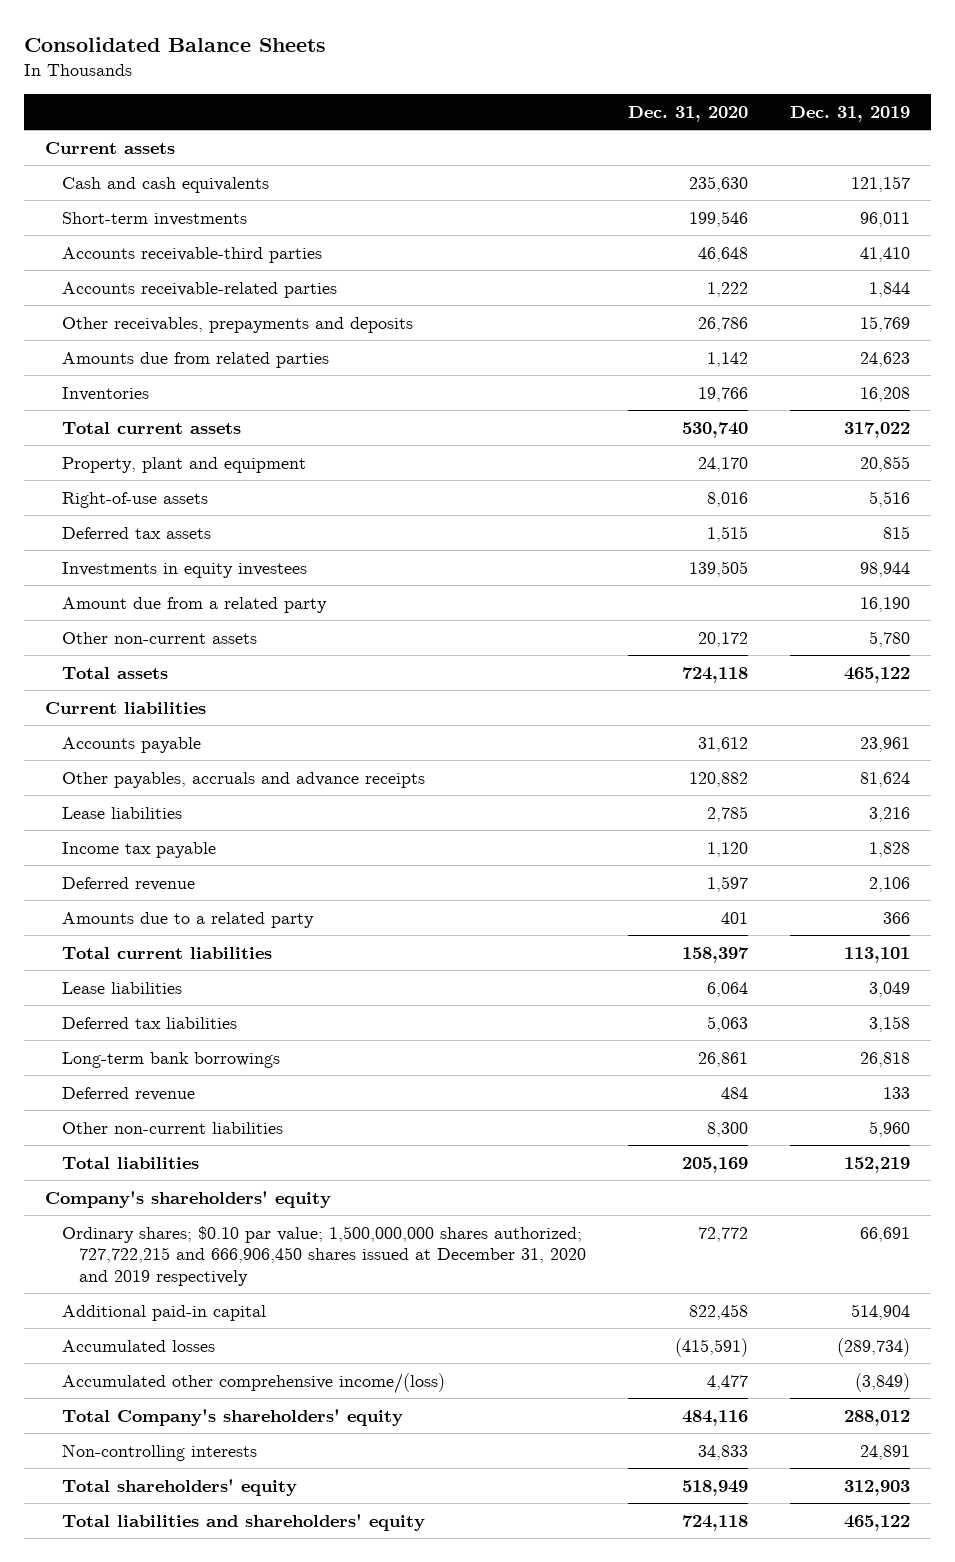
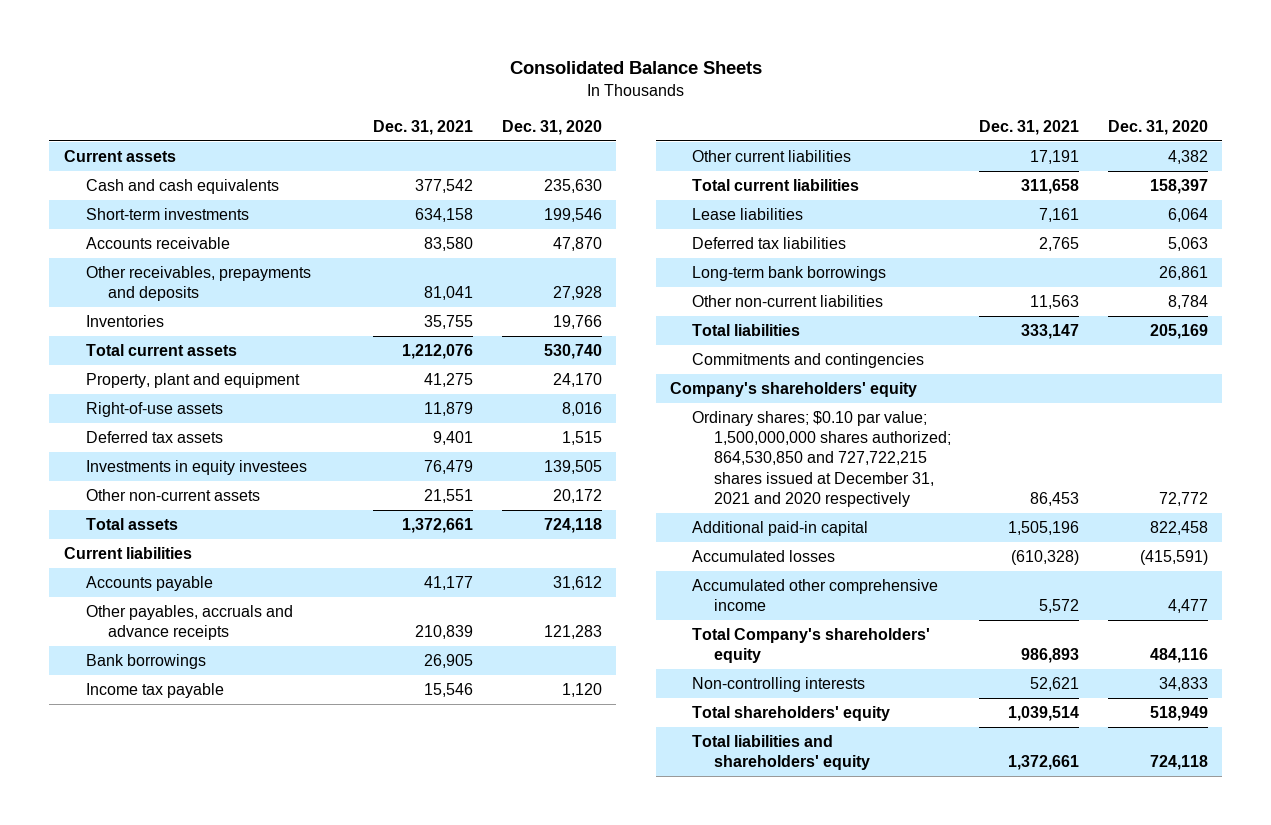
[789,105,910,122] Dec. 31, 2019 -> none
none -> [373,119,474,135] Dec. 31, 2021
[61,281,337,298] Accounts receivable-related parties -> none
[61,351,329,368] Amounts due from related parties -> none
[61,246,322,263] Accounts receivable-third parties -> [85,237,230,250] Accounts receivable
[697,246,748,262] 46,648 -> [552,237,602,252] 47,870
[697,316,748,332] 26,786 -> [552,286,602,301] 27,928
[61,596,327,613] Amount due from a related party -> none
[61,806,182,819] Lease liabilities -> none
[688,771,748,787] 120,882 -> [543,625,602,640] 121,283
none -> [85,654,206,670] Bank borrowings
[61,876,195,891] Deferred revenue -> none
[61,911,314,928] Amounts due to a related party -> none
none -> [691,150,851,163] Other current liabilities
[61,1086,195,1101] Deferred revenue -> none
[706,1121,748,1137] 8,300 -> [1167,295,1208,310] 8,784
none -> [691,353,924,369] Commitments and contingencies
[61,1225,586,1287] Ordinary shares; $0.10 par value; 1,500,000,000 shares authorized; 727,722,215 and 666,906,450 shares issued at December 31, 2020 and 2019 respectively -> [691,411,952,507] Ordinary shares; $0.10 par value; 1,500,000,000 shares authorized; 864,530,850 and 727,722,215 shares issued at December 31, 2021 and 2020 respectively
[61,1372,445,1394] Accumulated other comprehensive income/(loss) -> [691,579,938,612] Accumulated other comprehensive income

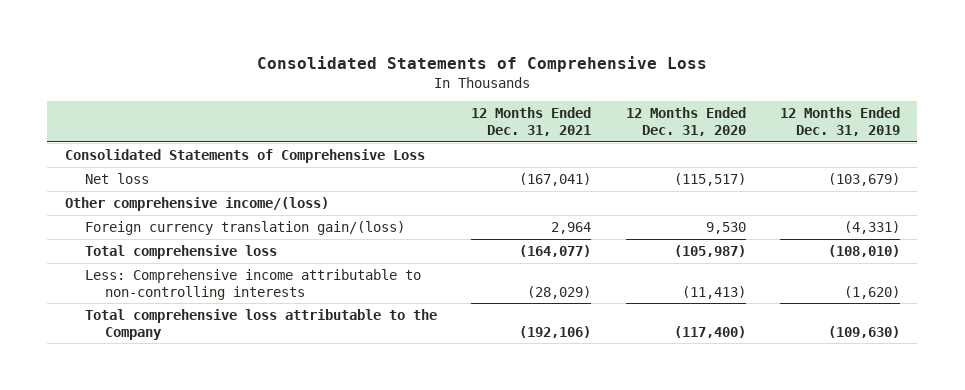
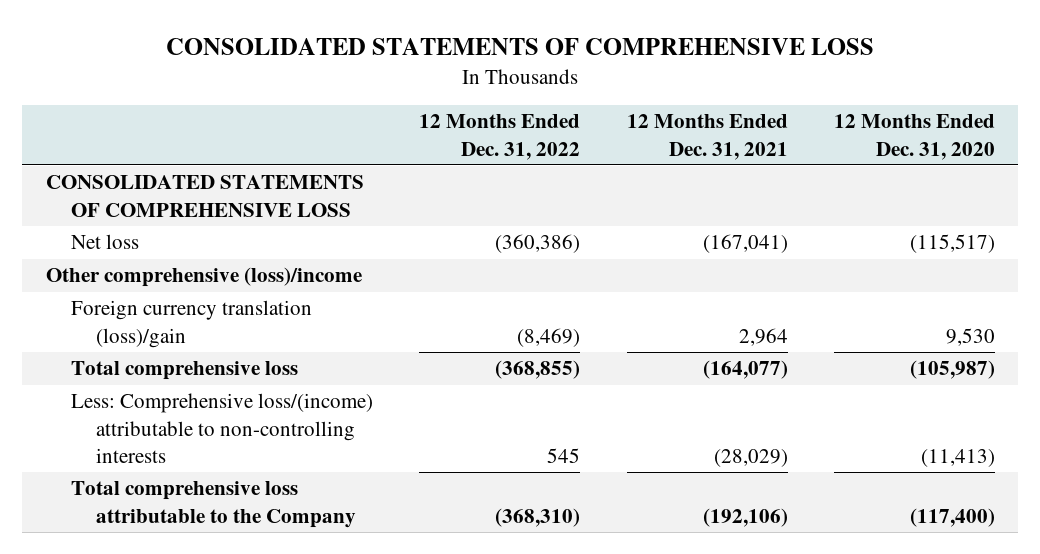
[257,55,708,72] Consolidated Statements of Comprehensive Loss -> [166,38,875,56] CONSOLIDATED STATEMENTS OF COMPREHENSIVE LOSS
[780,107,901,137] 12 Months Ended Dec. 31, 2019 -> none
none -> [419,114,581,160] 12 Months Ended Dec. 31, 2022
[64,148,425,163] Consolidated Statements of Comprehensive Loss -> [45,175,364,217] CONSOLIDATED STATEMENTS OF COMPREHENSIVE LOSS
[64,196,329,211] Other comprehensive income/(loss) -> [45,267,362,288] Other comprehensive (loss)/income
[84,220,405,235] Foreign currency translation gain/(loss) -> [70,300,312,348] Foreign currency translation (loss)/gain
[84,268,421,300] Less: Comprehensive income attributable to non-controlling interests -> [70,393,373,463] Less: Comprehensive loss/(income) attributable to non-controlling interests

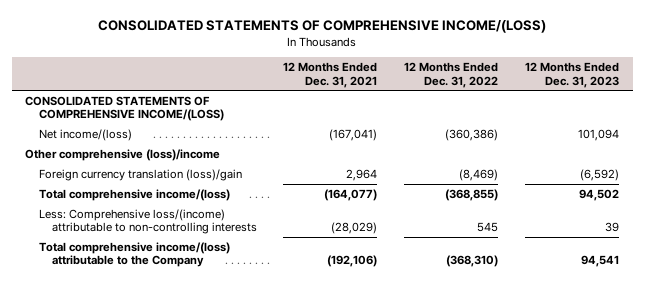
[166,38,875,56] CONSOLIDATED STATEMENTS OF COMPREHENSIVE LOSS -> [98,20,547,34] CONSOLIDATED STATEMENTS OF COMPREHENSIVE INCOME/(LOSS)
[833,114,995,160] 12 Months Ended Dec. 31, 2020 -> none
none -> [525,62,620,88] 12 Months Ended Dec. 31, 2023
[45,175,364,217] CONSOLIDATED STATEMENTS OF COMPREHENSIVE LOSS -> [25,95,224,122] CONSOLIDATED STATEMENTS OF COMPREHENSIVE INCOME/(LOSS)
[70,234,139,250] Net loss -> [38,128,132,141] Net income/(loss)
[70,361,298,381] Total comprehensive loss -> [38,188,230,201] Total comprehensive income/(loss)
[70,481,357,528] Total comprehensive loss attributable to the Company -> [38,241,230,268] Total comprehensive income/(loss) attributable to the Company

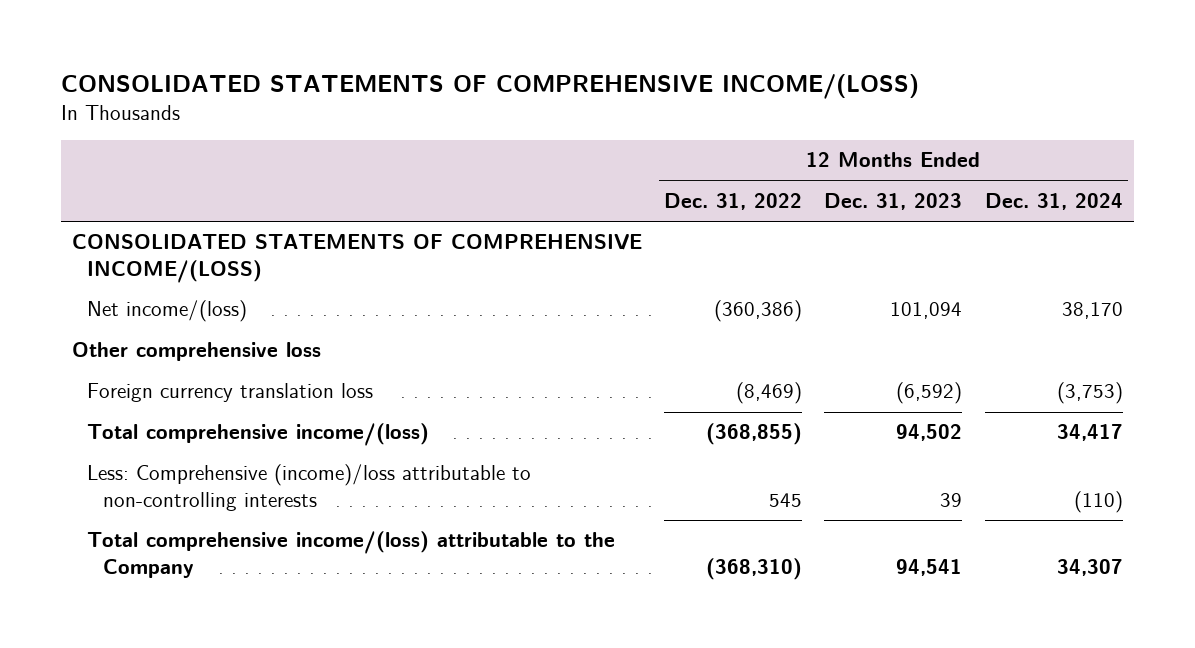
[283,62,378,88] 12 Months Ended Dec. 31, 2021 -> none
none -> [984,193,1123,211] Dec. 31, 2024
[25,148,221,161] Other comprehensive (loss)/income -> [71,342,321,362] Other comprehensive loss
[38,168,242,181] Foreign currency translation (loss)/gain -> [87,383,374,403] Foreign currency translation loss
[38,208,257,235] Less: Comprehensive loss/(income) attributable to non-controlling interests -> [87,464,532,511] Less: Comprehensive (income)/loss attributable to non-controlling interests

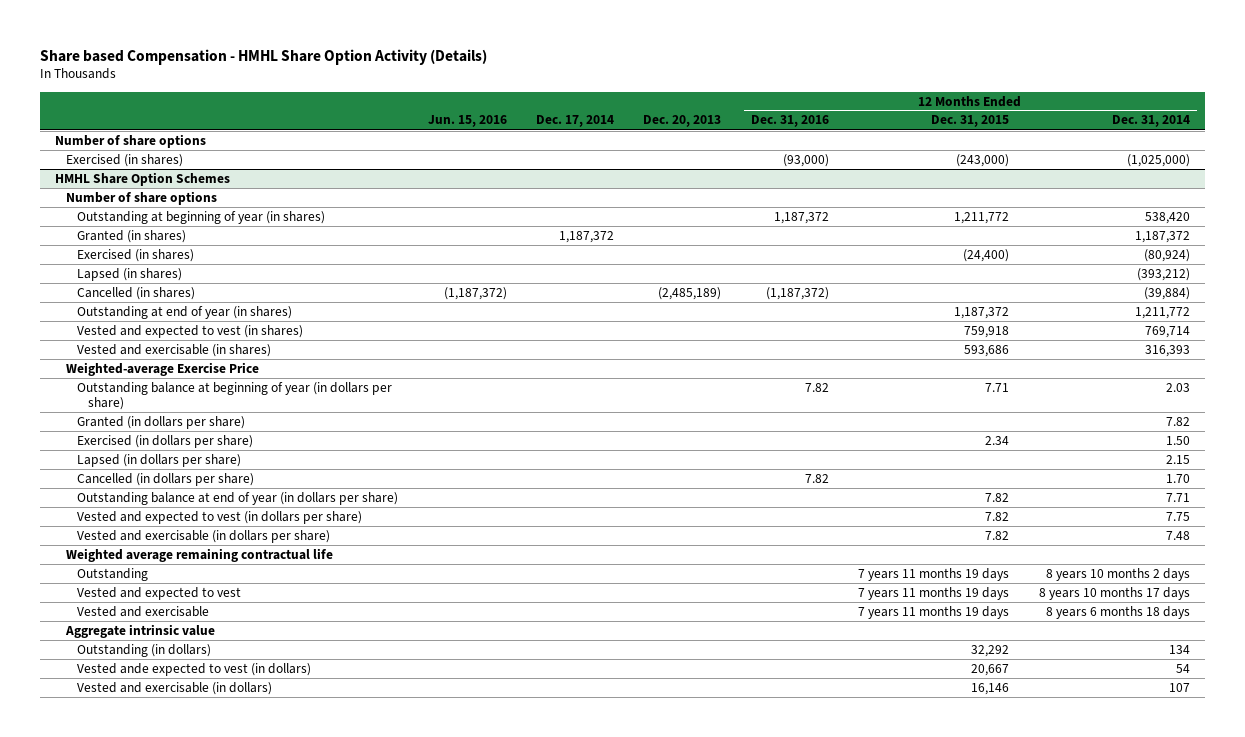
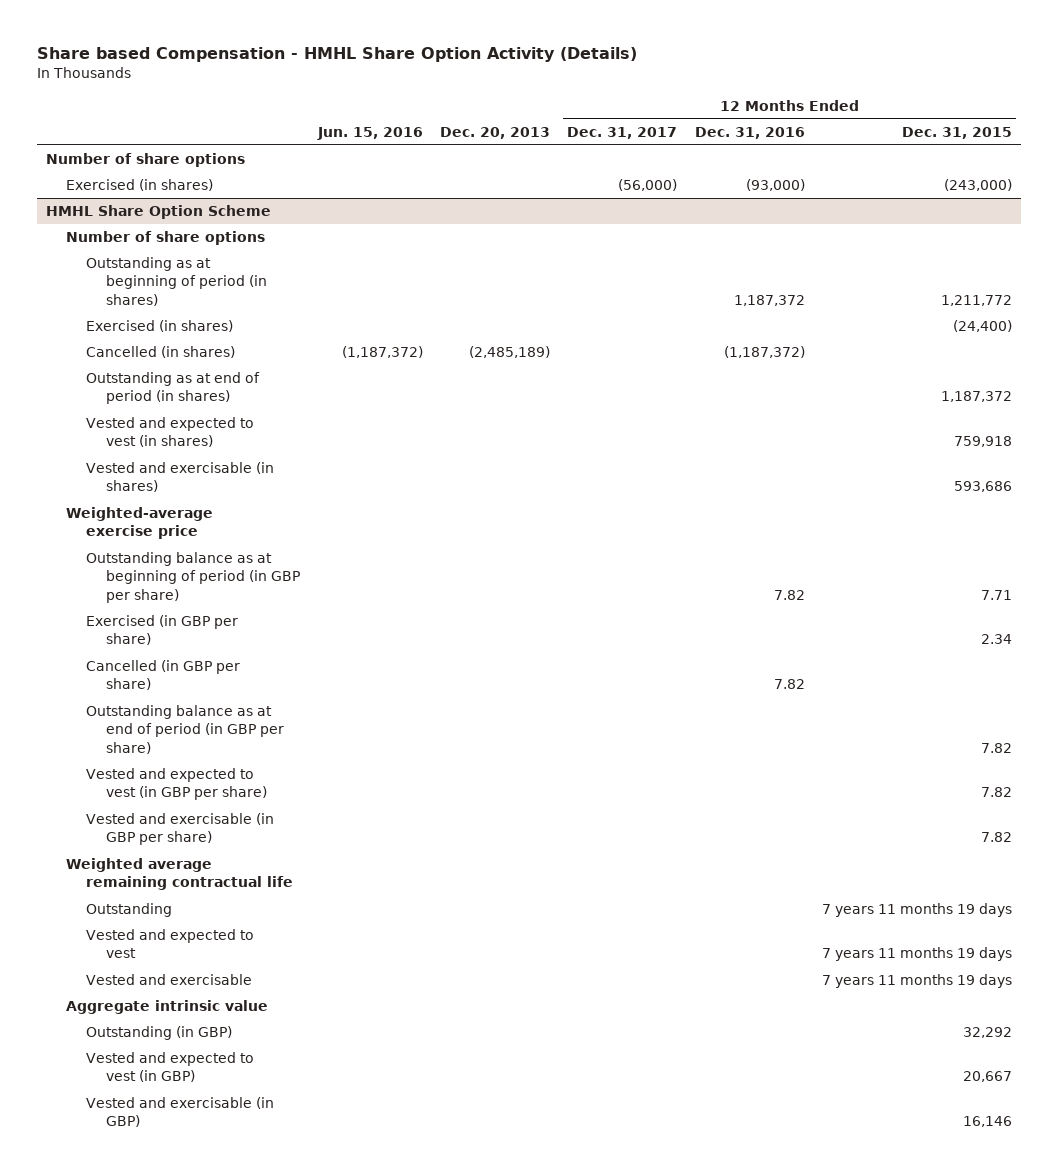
[536,115,615,128] Dec. 17, 2014 -> none
[1111,115,1190,128] Dec. 31, 2014 -> none
none -> [567,126,678,139] Dec. 31, 2017
[54,171,230,186] HMHL Share Option Schemes -> [45,205,271,220] HMHL Share Option Scheme
[77,229,187,243] Granted (in shares) -> none
[77,210,326,224] Outstanding at beginning of year (in shares) -> [86,257,268,306] Outstanding as at beginning of period (in shares)
[77,267,183,281] Lapsed (in shares) -> none
[77,305,293,319] Outstanding at end of year (in shares) -> [86,372,261,405] Outstanding as at end of period (in shares)
[77,415,246,429] Granted (in dollars per share) -> none
[77,453,242,467] Lapsed (in dollars per share) -> none
[65,361,259,376] Weighted-average Exercise Price -> [65,507,213,540] Weighted-average exercise price
[77,381,393,411] Outstanding balance at beginning of year (in dollars per share) -> [86,552,301,603] Outstanding balance as at beginning of period (in GBP per share)
[77,434,254,448] Exercised (in dollars per share) -> [86,615,239,646] Exercised (in GBP per share)
[77,472,255,486] Cancelled (in dollars per share) -> [86,660,241,691] Cancelled (in GBP per share)
[77,491,399,505] Outstanding balance at end of year (in dollars per share) -> [86,705,285,754] Outstanding balance as at end of period (in GBP per share)
[77,510,363,524] Vested and expected to vest (in dollars per share) -> [86,768,268,801] Vested and expected to vest (in GBP per share)
[77,529,331,543] Vested and exercisable (in dollars per share) -> [86,813,275,846] Vested and exercisable (in GBP per share)
[77,643,212,657] Outstanding (in dollars) -> [86,1026,233,1041] Outstanding (in GBP)
[77,662,312,676] Vested ande expected to vest (in dollars) -> [86,1052,255,1083] Vested and expected to vest (in GBP)
[77,681,273,695] Vested and exercisable (in dollars) -> [86,1097,275,1128] Vested and exercisable (in GBP)

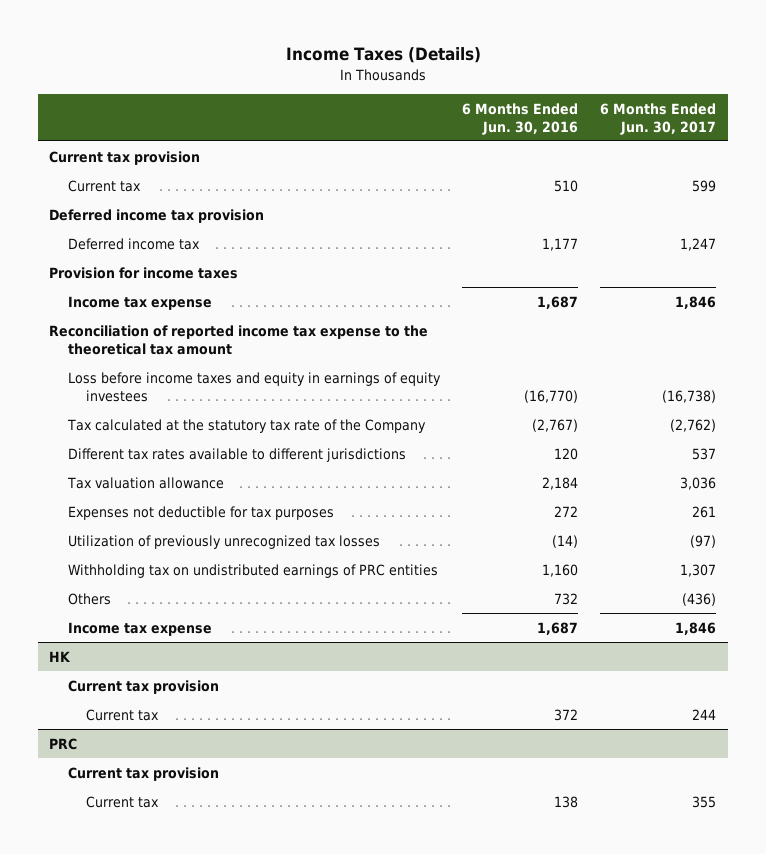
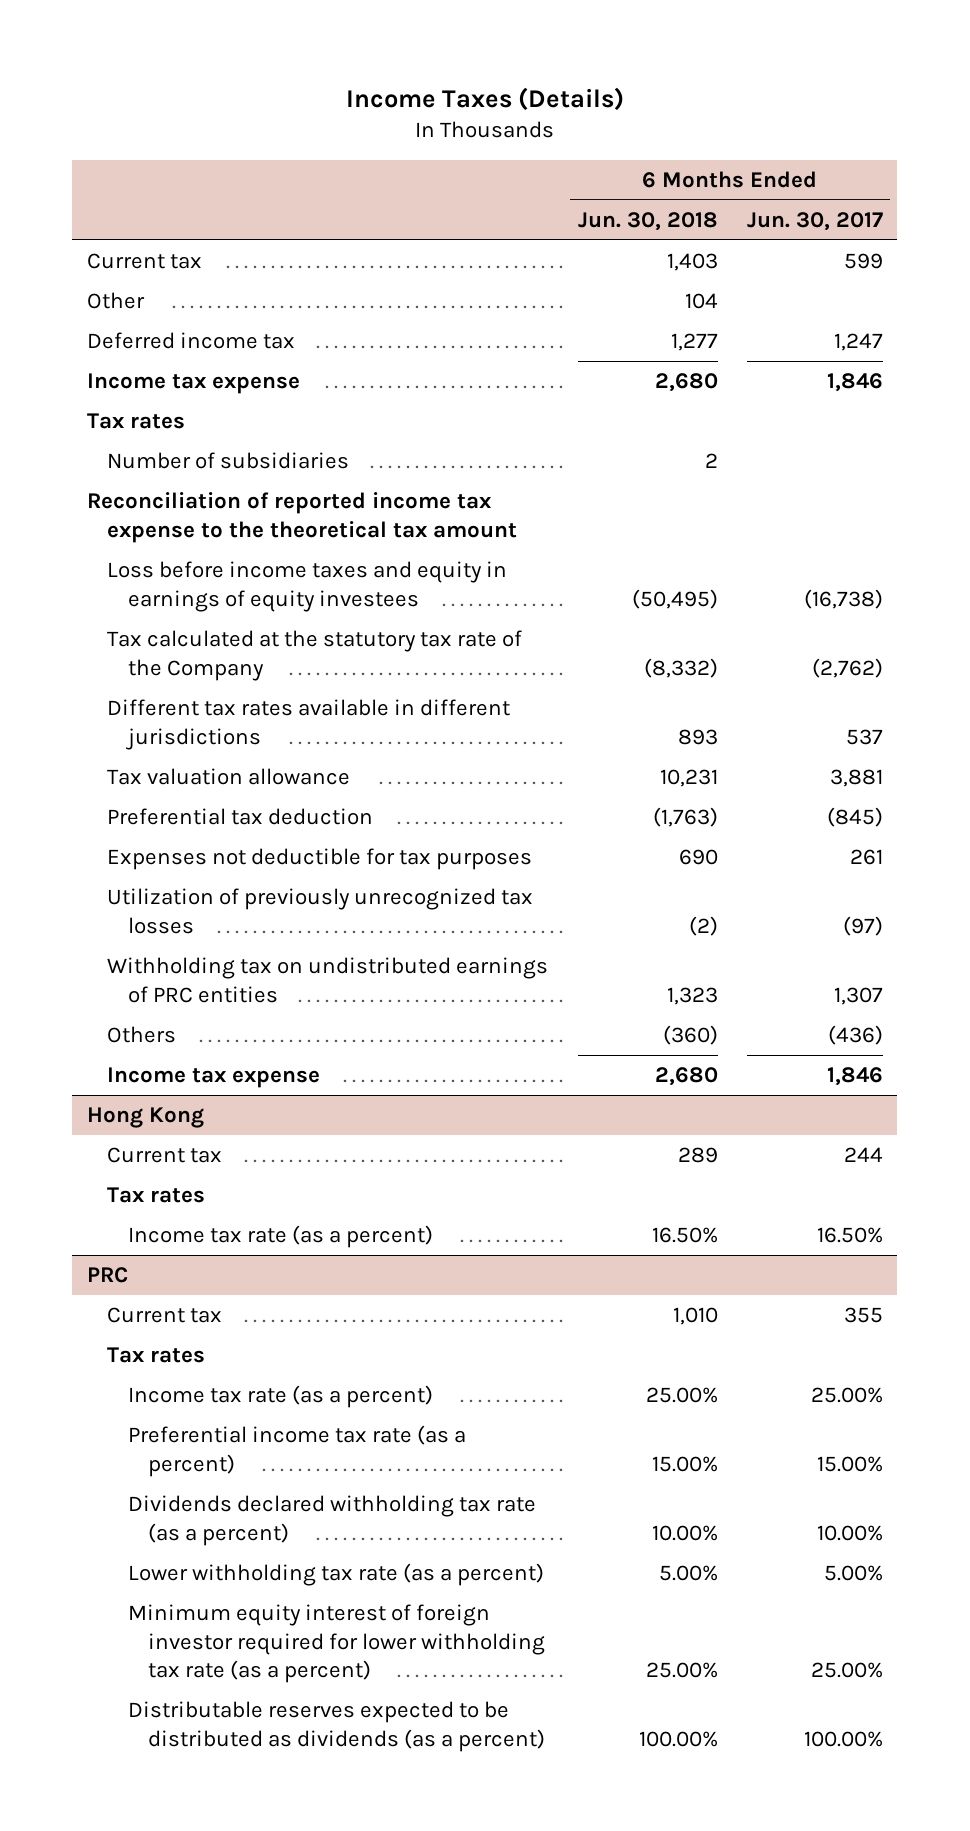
[462,102,579,135] 6 Months Ended Jun. 30, 2016 -> none
none -> [577,211,718,231] Jun. 30, 2018
[49,150,201,165] Current tax provision -> none
[49,208,265,223] Deferred income tax provision -> none
none -> [87,292,146,310] Other
[49,266,239,279] Provision for income taxes -> none
none -> [87,413,186,430] Tax rates
none -> [107,452,350,470] Number of subsidiaries
[67,447,406,462] Different tax rates available to different jurisdictions -> [107,699,511,750] Different tax rates available in different jurisdictions
[680,476,717,490] 3,036 -> [829,769,883,788] 3,881
none -> [107,808,374,826] Preferential tax deduction
[67,679,219,694] Current tax provision -> none
[49,650,72,662] HK -> [87,1107,205,1129] Hong Kong
none -> [107,1187,206,1204] Tax rates
none -> [127,1225,433,1249] Income tax rate (as a percent)
[67,766,219,781] Current tax provision -> none
none -> [107,1347,206,1364] Tax rates
none -> [127,1385,433,1409] Income tax rate (as a percent)
none -> [127,1425,466,1477] Preferential income tax rate (as a percent)
none -> [127,1495,536,1546] Dividends declared withholding tax rate (as a percent)
none -> [127,1563,544,1587] Lower withholding tax rate (as a percent)
none -> [127,1604,545,1684] Minimum equity interest of foreign investor required for lower withholding tax rate (as a percent)
none -> [127,1701,545,1752] Distributable reserves expected to be distributed as dividends (as a percent)

